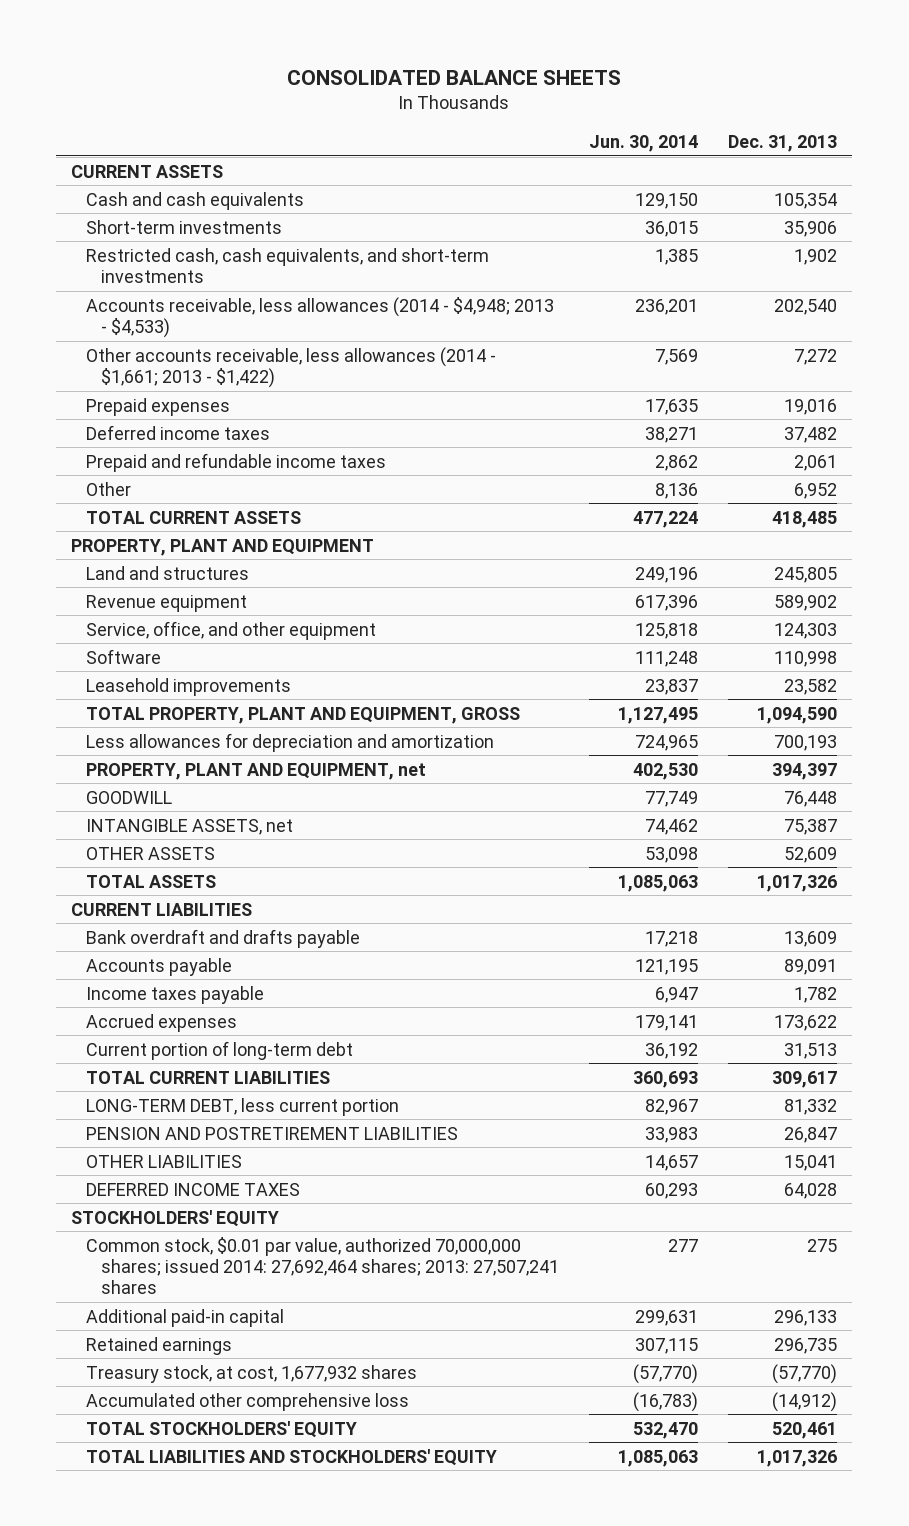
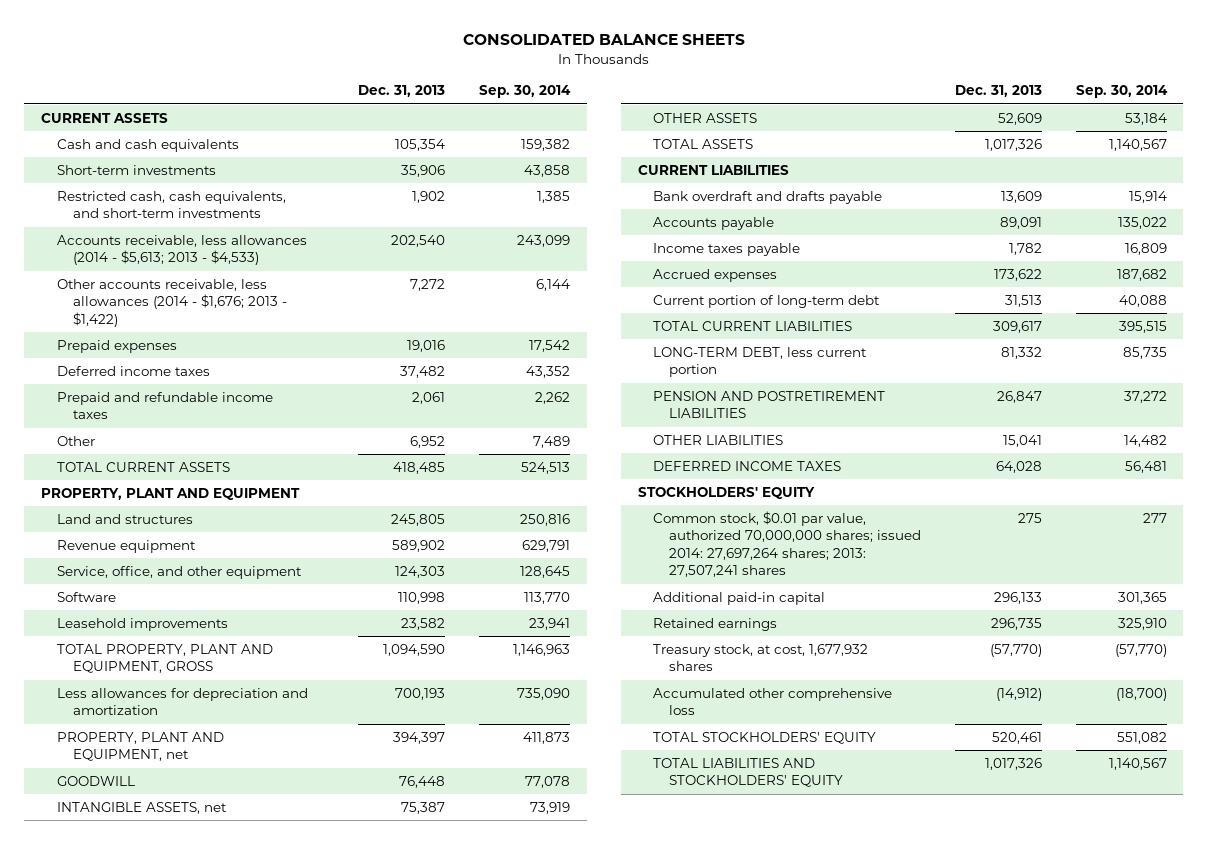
[588,135,698,153] Jun. 30, 2014 -> none
none -> [478,85,571,99] Sep. 30, 2014
[86,296,555,338] Accounts receivable, less allowances (2014 - $4,948; 2013 - $4,533) -> [56,234,307,266] Accounts receivable, less allowances (2014 - $5,613; 2013 - $4,533)
[86,346,497,388] Other accounts receivable, less allowances (2014 - $1,661; 2013 - $1,422) -> [56,278,287,327] Other accounts receivable, less allowances (2014 - $1,676; 2013 - $1,422)
[86,1236,559,1295] Common stock, $0.01 par value, authorized 70,000,000 shares; issued 2014: 27,692,464 shares; 2013: 27,507,241 shares -> [653,510,922,578] Common stock, $0.01 par value, authorized 70,000,000 shares; issued 2014: 27,697,264 shares; 2013: 27,507,241 shares

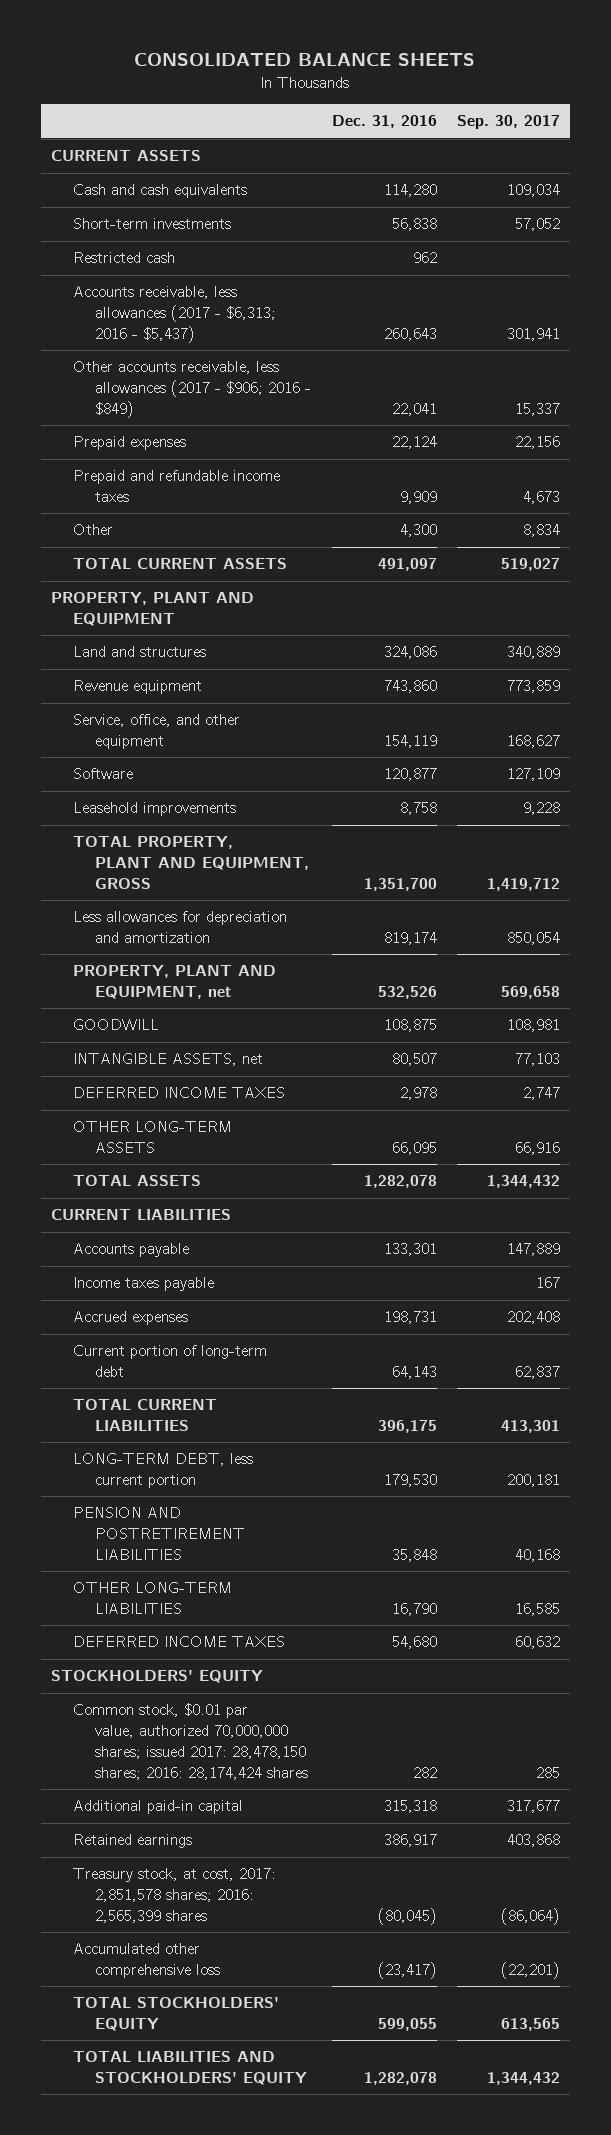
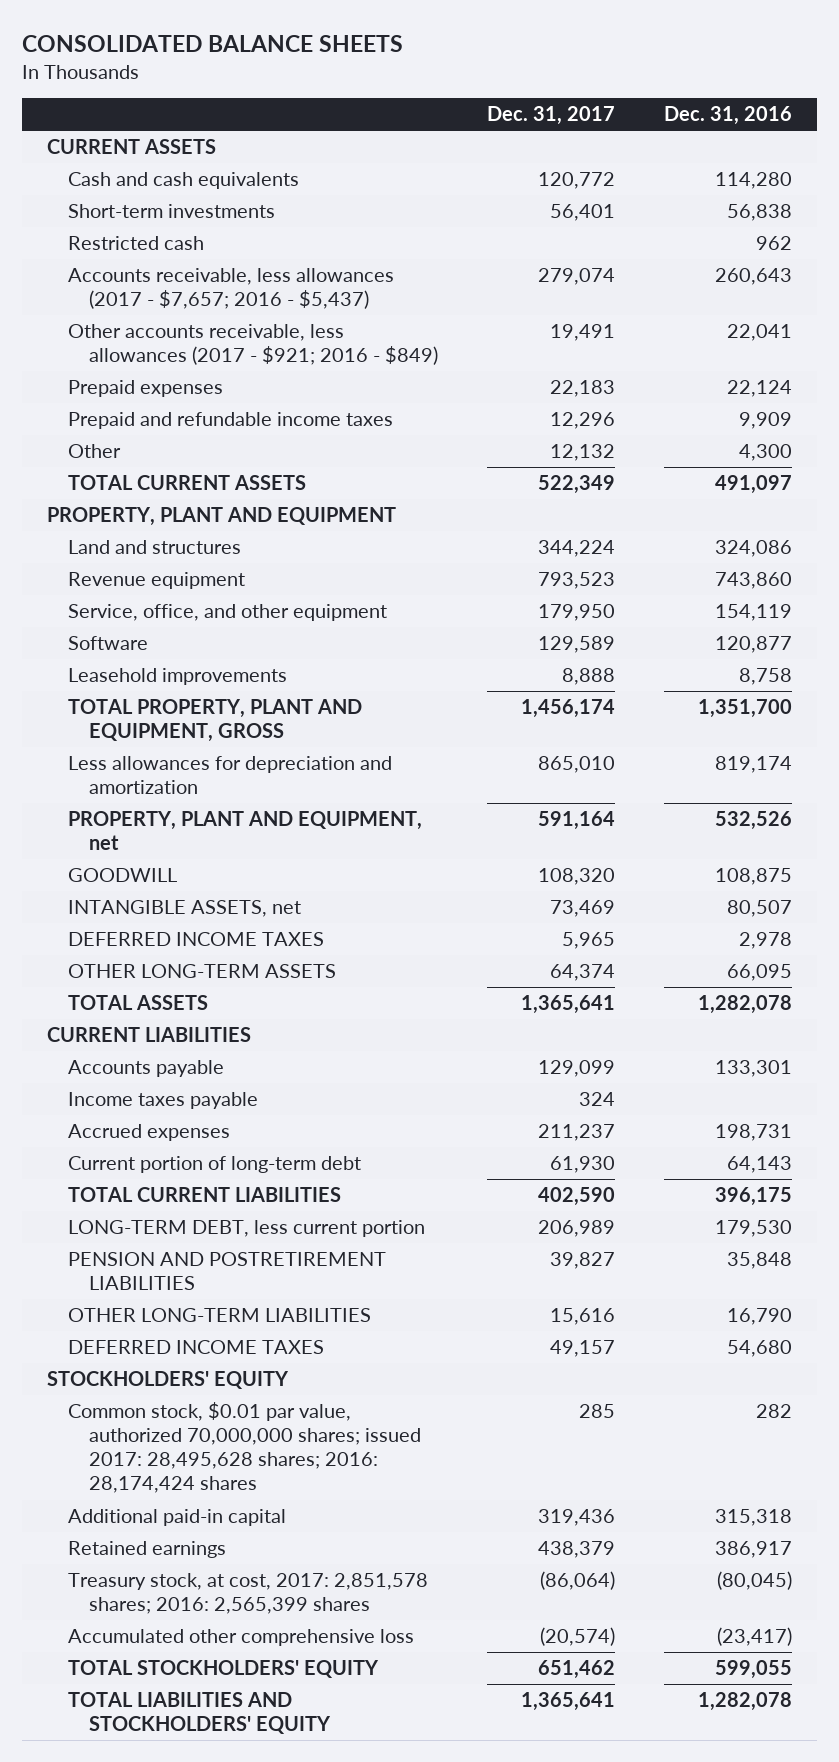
[456,115,560,130] Sep. 30, 2017 -> none
none -> [487,106,616,126] Dec. 31, 2017
[73,286,277,343] Accounts receivable, less allowances (2017 - $6,313; 2016 - $5,437) -> [67,268,394,310] Accounts receivable, less allowances (2017 - $7,657; 2016 - $5,437)
[73,361,312,418] Other accounts receivable, less allowances (2017 - $906; 2016 - $849) -> [67,324,438,366] Other accounts receivable, less allowances (2017 - $921; 2016 - $849)
[73,1703,309,1780] Common stock, $0.01 par value, authorized 70,000,000 shares; issued 2017: 28,478,150 shares; 2016: 28,174,424 shares -> [67,1402,421,1494] Common stock, $0.01 par value, authorized 70,000,000 shares; issued 2017: 28,495,628 shares; 2016: 28,174,424 shares

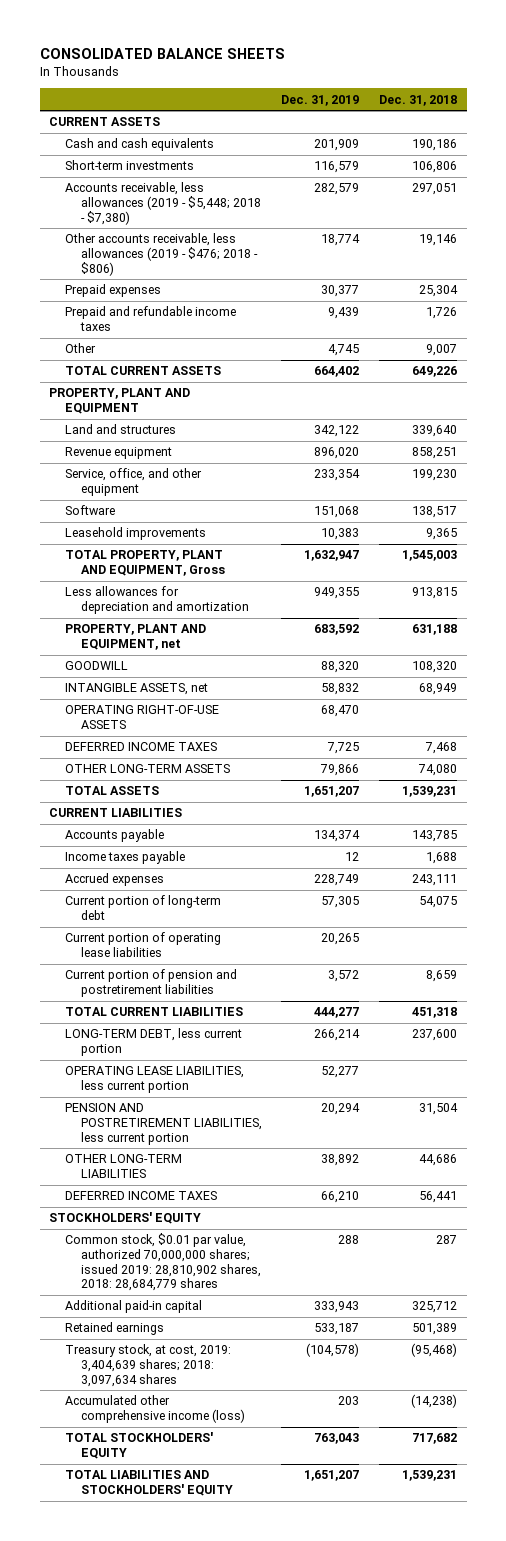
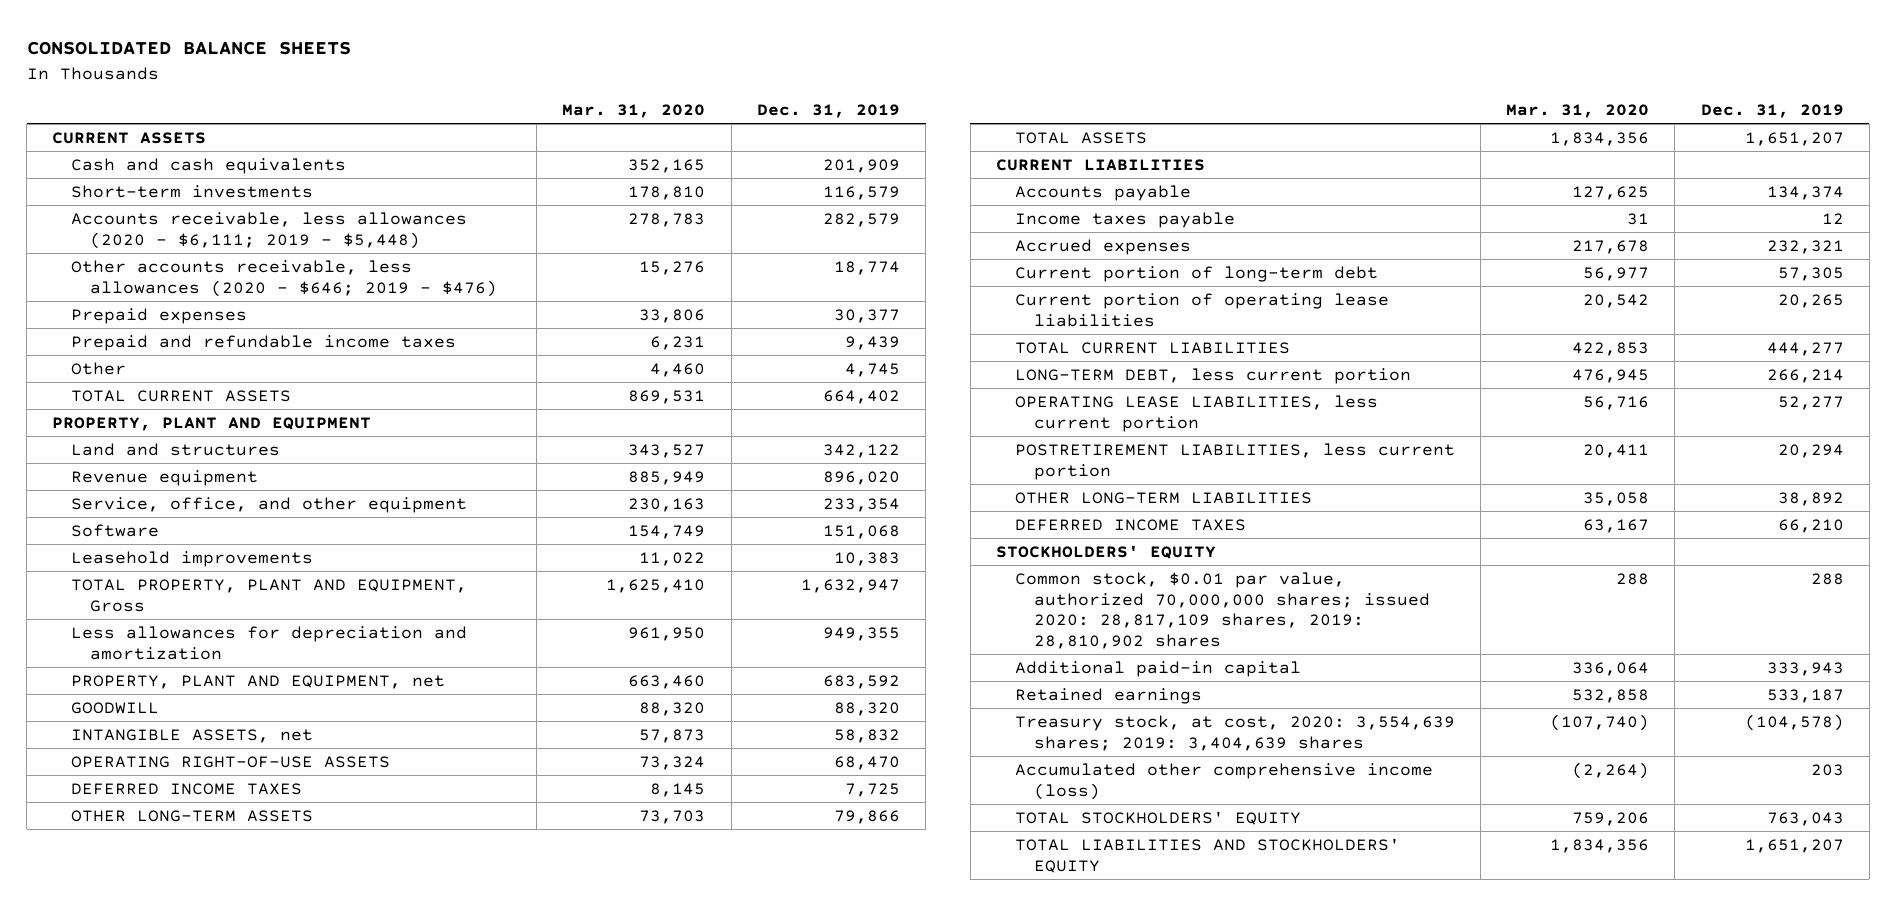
[378,94,457,106] Dec. 31, 2018 -> none
none -> [562,104,706,119] Mar. 31, 2020
[65,182,261,225] Accounts receivable, less allowances (2019 - $5,448; 2018 - $7,380) -> [71,211,468,249] Accounts receivable, less allowances (2020 - $6,111; 2019 - $5,448)
[65,233,258,276] Other accounts receivable, less allowances (2019 - $476; 2018 - $806) -> [71,259,497,297] Other accounts receivable, less allowances (2020 - $646; 2019 - $476)
[314,874,360,887] 228,749 -> [1766,239,1844,254] 232,321
[65,969,238,998] Current portion of pension and postretirement liabilities -> none
[65,1103,262,1145] PENSION AND POSTRETIREMENT LIABILITIES, less current portion -> [1014,442,1455,480] POSTRETIREMENT LIABILITIES, less current portion
[65,1233,261,1292] Common stock, $0.01 par value, authorized 70,000,000 shares; issued 2019: 28,810,902 shares, 2018: 28,684,779 shares -> [1014,571,1430,650] Common stock, $0.01 par value, authorized 70,000,000 shares; issued 2020: 28,817,109 shares, 2019: 28,810,902 shares
[65,1344,232,1387] Treasury stock, at cost, 2019: 3,404,639 shares; 2018: 3,097,634 shares -> [1014,714,1455,751] Treasury stock, at cost, 2020: 3,554,639 shares; 2019: 3,404,639 shares

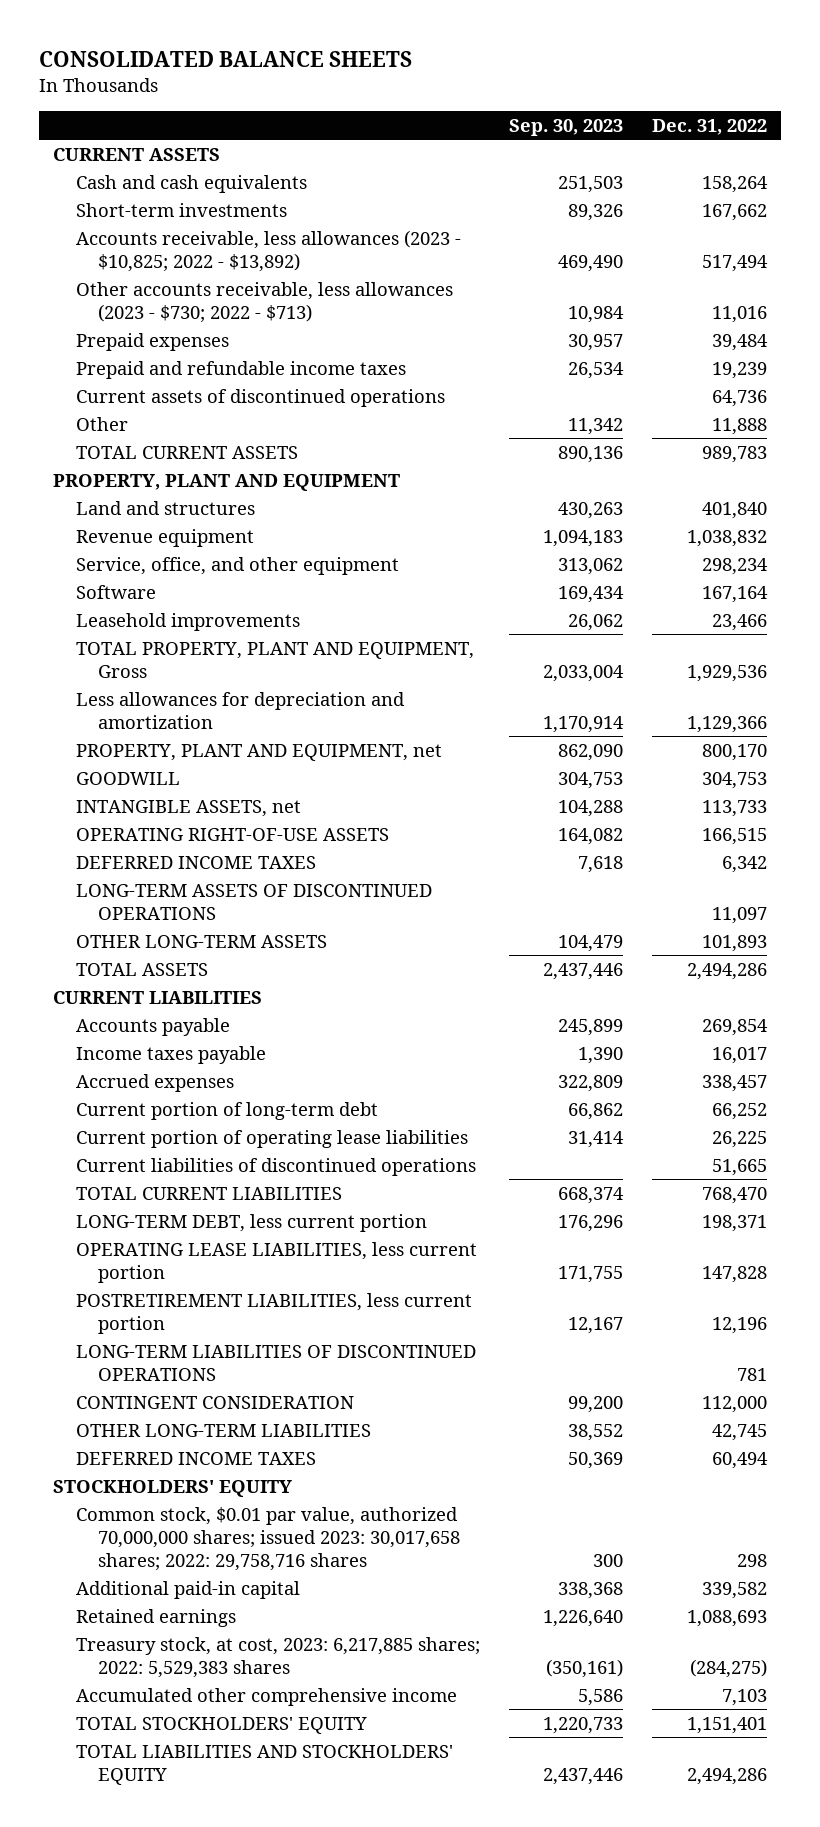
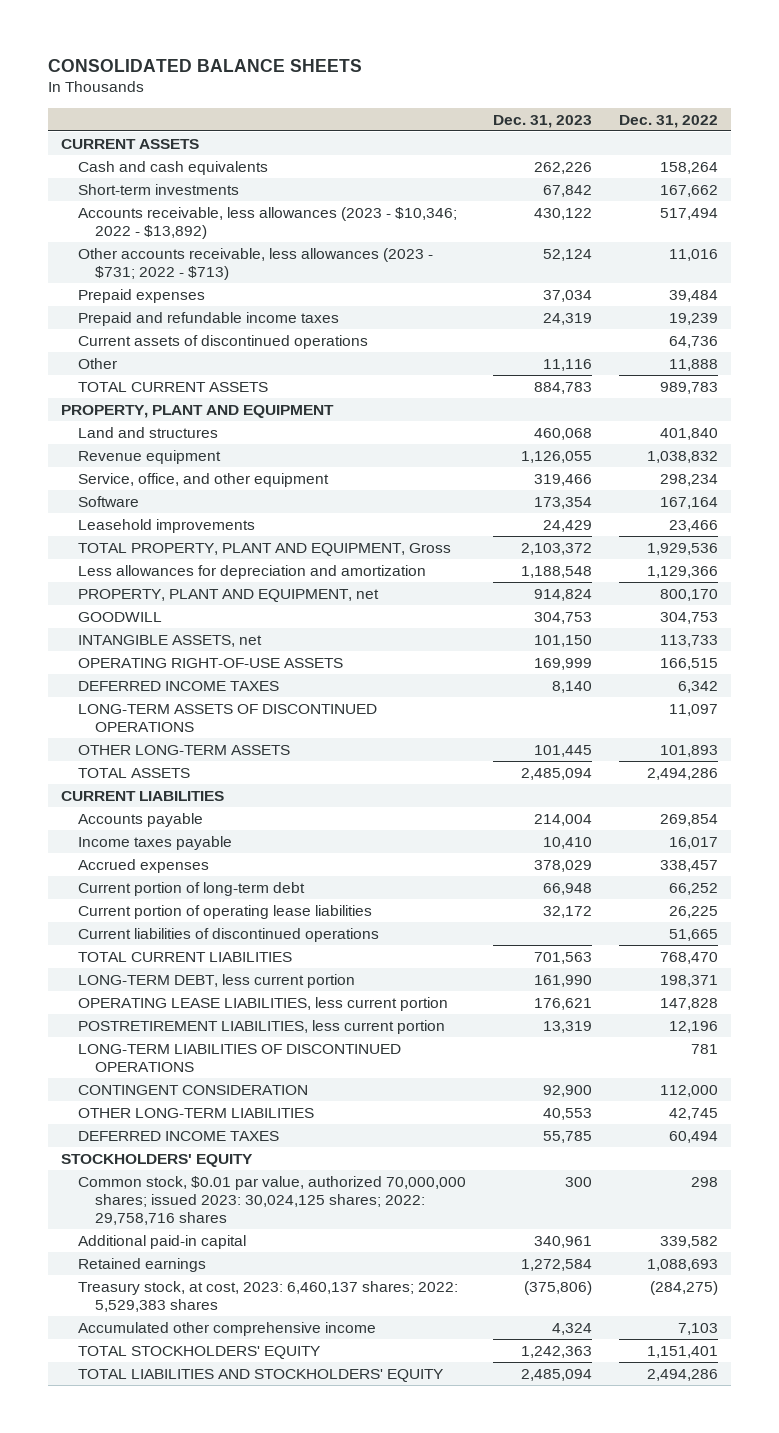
[508,118,623,136] Sep. 30, 2023 -> none
none -> [493,114,593,128] Dec. 31, 2023
[75,229,461,272] Accounts receivable, less allowances (2023 - $10,825; 2022 - $13,892) -> [78,206,458,239] Accounts receivable, less allowances (2023 - $10,346; 2022 - $13,892)
[75,281,453,323] Other accounts receivable, less allowances (2023 - $730; 2022 - $713) -> [78,247,434,280] Other accounts receivable, less allowances (2023 - $731; 2022 - $713)
[75,1506,461,1571] Common stock, $0.01 par value, authorized 70,000,000 shares; issued 2023: 30,017,658 shares; 2022: 29,758,716 shares -> [78,1175,467,1225] Common stock, $0.01 par value, authorized 70,000,000 shares; issued 2023: 30,024,125 shares; 2022: 29,758,716 shares
[75,1636,480,1678] Treasury stock, at cost, 2023: 6,217,885 shares; 2022: 5,529,383 shares -> [78,1280,459,1312] Treasury stock, at cost, 2023: 6,460,137 shares; 2022: 5,529,383 shares

